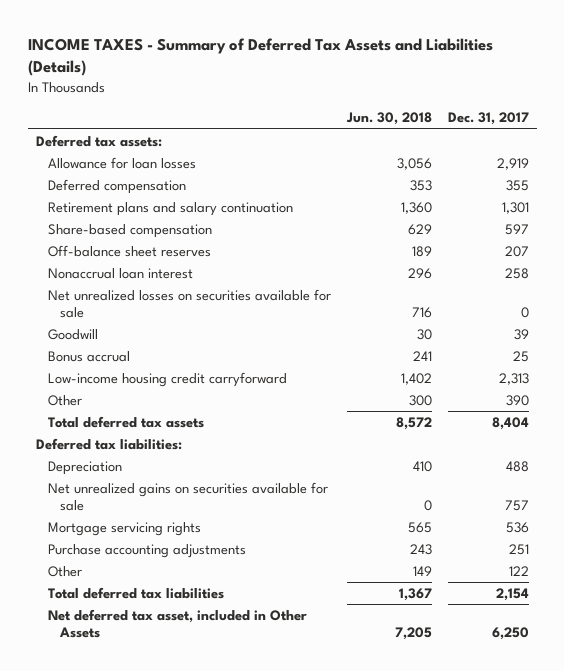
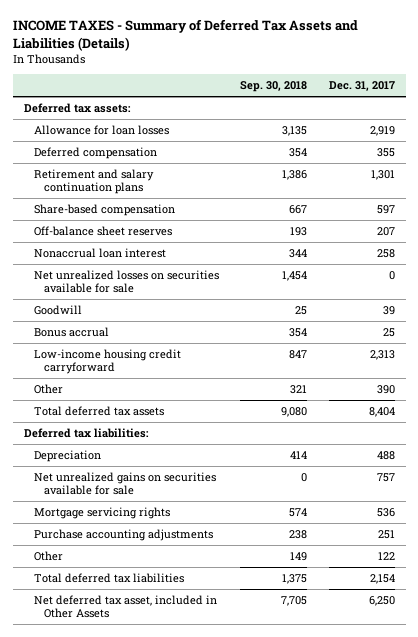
[345,112,432,126] Jun. 30, 2018 -> none
none -> [240,81,308,93] Sep. 30, 2018
[47,201,293,216] Retirement plans and salary continuation -> [33,169,154,195] Retirement and salary continuation plans

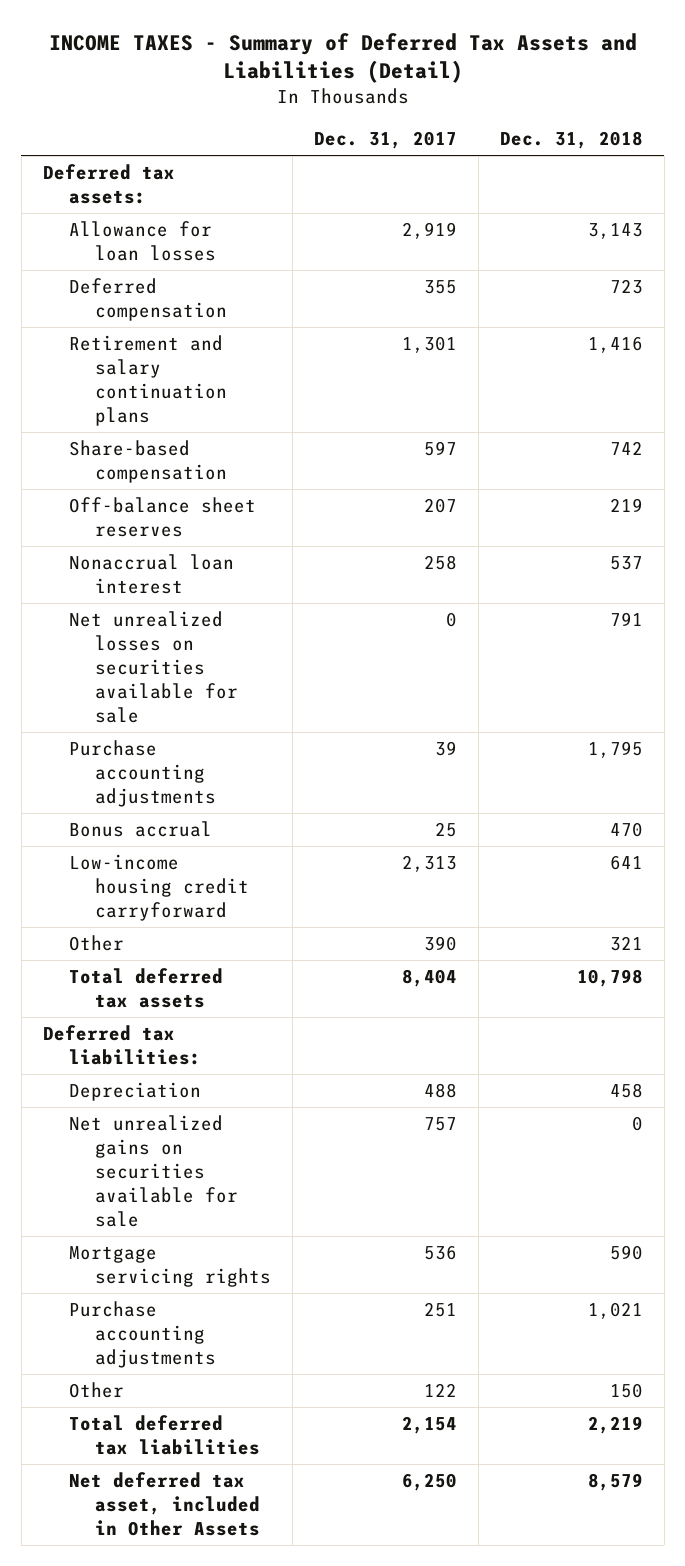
[12,19,358,51] INCOME TAXES - Summary of Deferred Tax Assets and Liabilities (Details) -> [48,32,637,84] INCOME TAXES - Summary of Deferred Tax Assets and Liabilities (Detail)
[240,81,308,93] Sep. 30, 2018 -> none
none -> [499,130,643,149] Dec. 31, 2018
[33,305,82,316] Goodwill -> [68,740,216,807] Purchase accounting adjustments

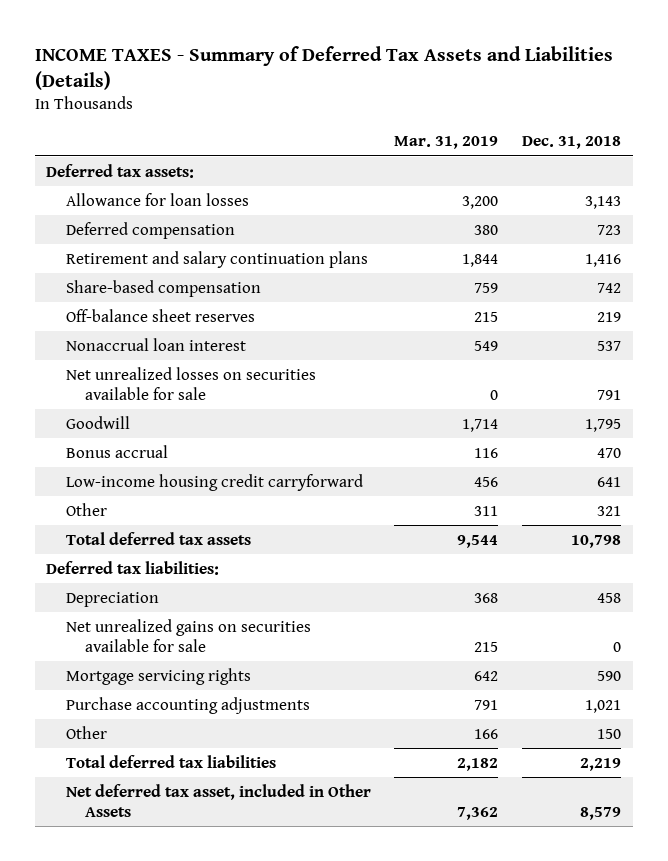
[48,32,637,84] INCOME TAXES - Summary of Deferred Tax Assets and Liabilities (Detail) -> [34,45,613,90] INCOME TAXES - Summary of Deferred Tax Assets and Liabilities (Details)
[313,130,457,149] Dec. 31, 2017 -> none
none -> [394,136,499,150] Mar. 31, 2019
[68,740,216,807] Purchase accounting adjustments -> [65,415,130,429] Goodwill

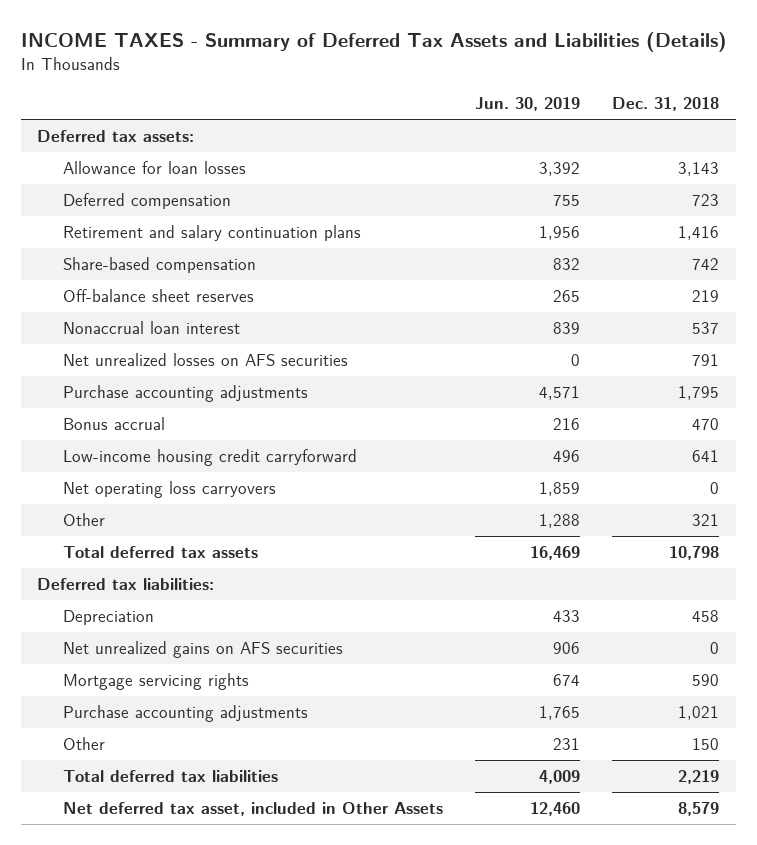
[394,136,499,150] Mar. 31, 2019 -> none
none -> [474,96,580,111] Jun. 30, 2019
[65,366,316,400] Net unrealized losses on securities available for sale -> [62,353,348,367] Net unrealized losses on AFS securities
[65,415,130,429] Goodwill -> [62,385,308,403] Purchase accounting adjustments
none -> [62,481,276,499] Net operating loss carryovers
[65,618,311,652] Net unrealized gains on securities available for sale -> [62,641,343,659] Net unrealized gains on AFS securities

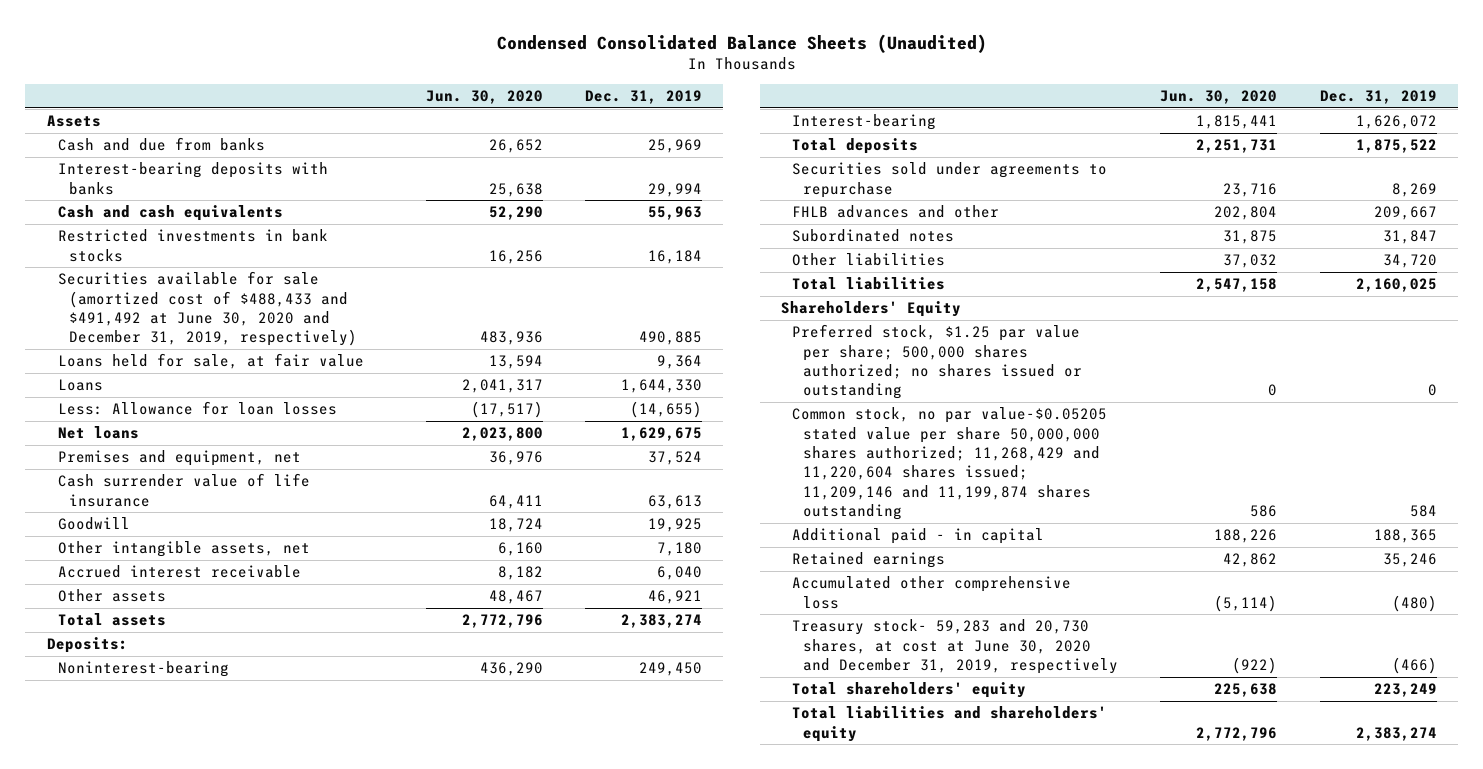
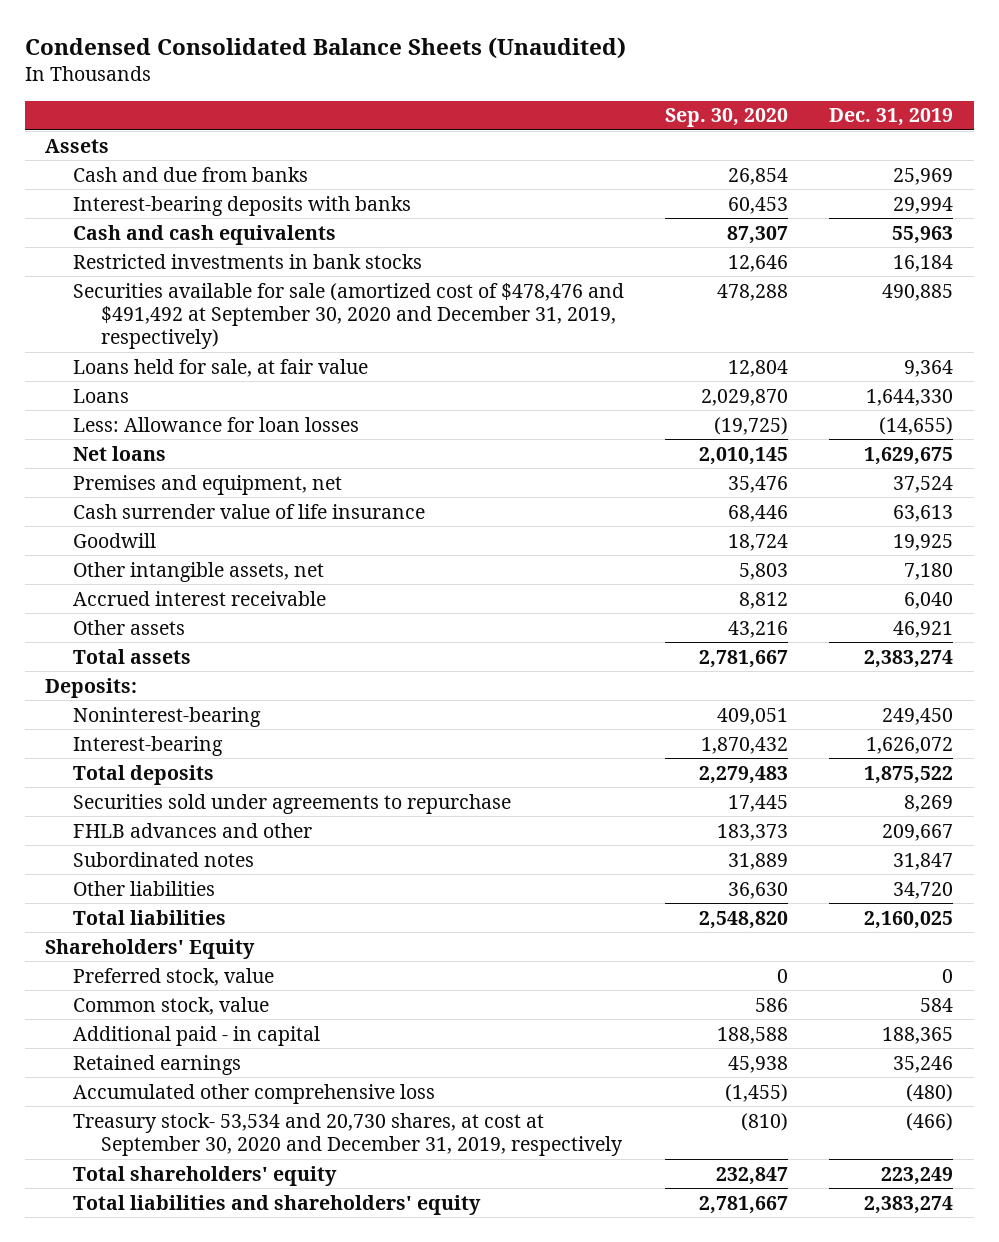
[425,90,543,105] Jun. 30, 2020 -> none
none -> [665,108,789,128] Sep. 30, 2020
[57,271,357,347] Securities available for sale (amortized cost of $488,433 and $491,492 at June 30, 2020 and December 31, 2019, respectively) -> [73,282,625,350] Securities available for sale (amortized cost of $478,476 and $491,492 at September 30, 2020 and December 31, 2019, respectively)
[792,324,1083,400] Preferred stock, $1.25 par value per share; 500,000 shares authorized; no shares issued or outstanding -> [73,967,275,986] Preferred stock, value
[792,407,1108,521] Common stock, no par value-$0.05205 stated value per share 50,000,000 shares authorized; 11,268,429 and 11,220,604 shares issued; 11,209,146 and 11,199,874 shares outstanding -> [73,996,270,1015] Common stock, value
[792,619,1119,674] Treasury stock- 59,283 and 20,730 shares, at cost at June 30, 2020 and December 31, 2019, respectively -> [73,1112,623,1156] Treasury stock- 53,534 and 20,730 shares, at cost at September 30, 2020 and December 31, 2019, respectively

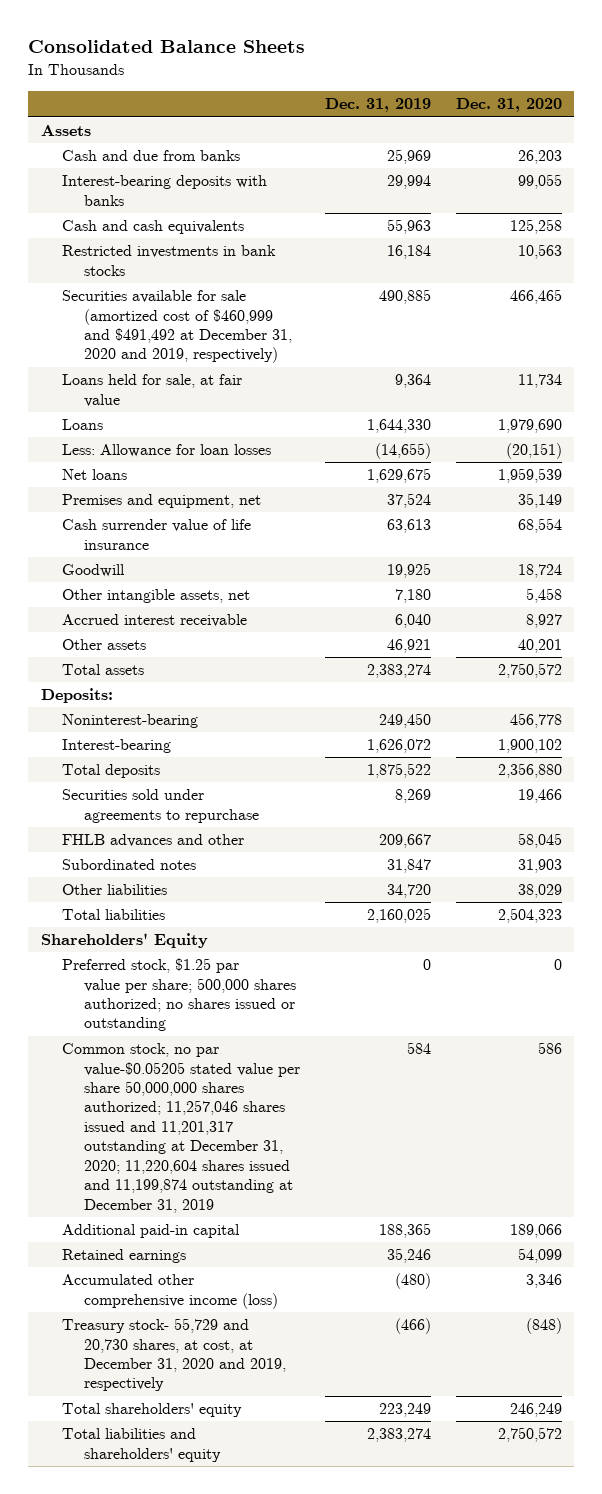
[24,37,626,60] Condensed Consolidated Balance Sheets (Unaudited) -> [28,40,306,54] Consolidated Balance Sheets
[665,108,789,128] Sep. 30, 2020 -> none
none -> [455,98,562,113] Dec. 31, 2020
[73,282,625,350] Securities available for sale (amortized cost of $478,476 and $491,492 at September 30, 2020 and December 31, 2019, respectively) -> [62,290,292,364] Securities available for sale (amortized cost of $460,999 and $491,492 at December 31, 2020 and 2019, respectively)
[73,967,275,986] Preferred stock, value -> [62,958,296,1032] Preferred stock, $1.25 par value per share; 500,000 shares authorized; no shares issued or outstanding
[73,996,270,1015] Common stock, value -> [62,1043,300,1213] Common stock, no par value-$0.05205 stated value per share 50,000,000 shares authorized; 11,257,046 shares issued and 11,201,317 outstanding at December 31, 2020; 11,220,604 shares issued and 11,199,874 outstanding at December 31, 2019
[73,1025,321,1046] Additional paid - in capital -> [62,1224,241,1239] Additional paid-in capital
[73,1083,436,1104] Accumulated other comprehensive loss -> [62,1274,278,1309] Accumulated other comprehensive income (loss)
[73,1112,623,1156] Treasury stock- 53,534 and 20,730 shares, at cost at September 30, 2020 and December 31, 2019, respectively -> [62,1318,286,1392] Treasury stock- 55,729 and 20,730 shares, at cost, at December 31, 2020 and 2019, respectively

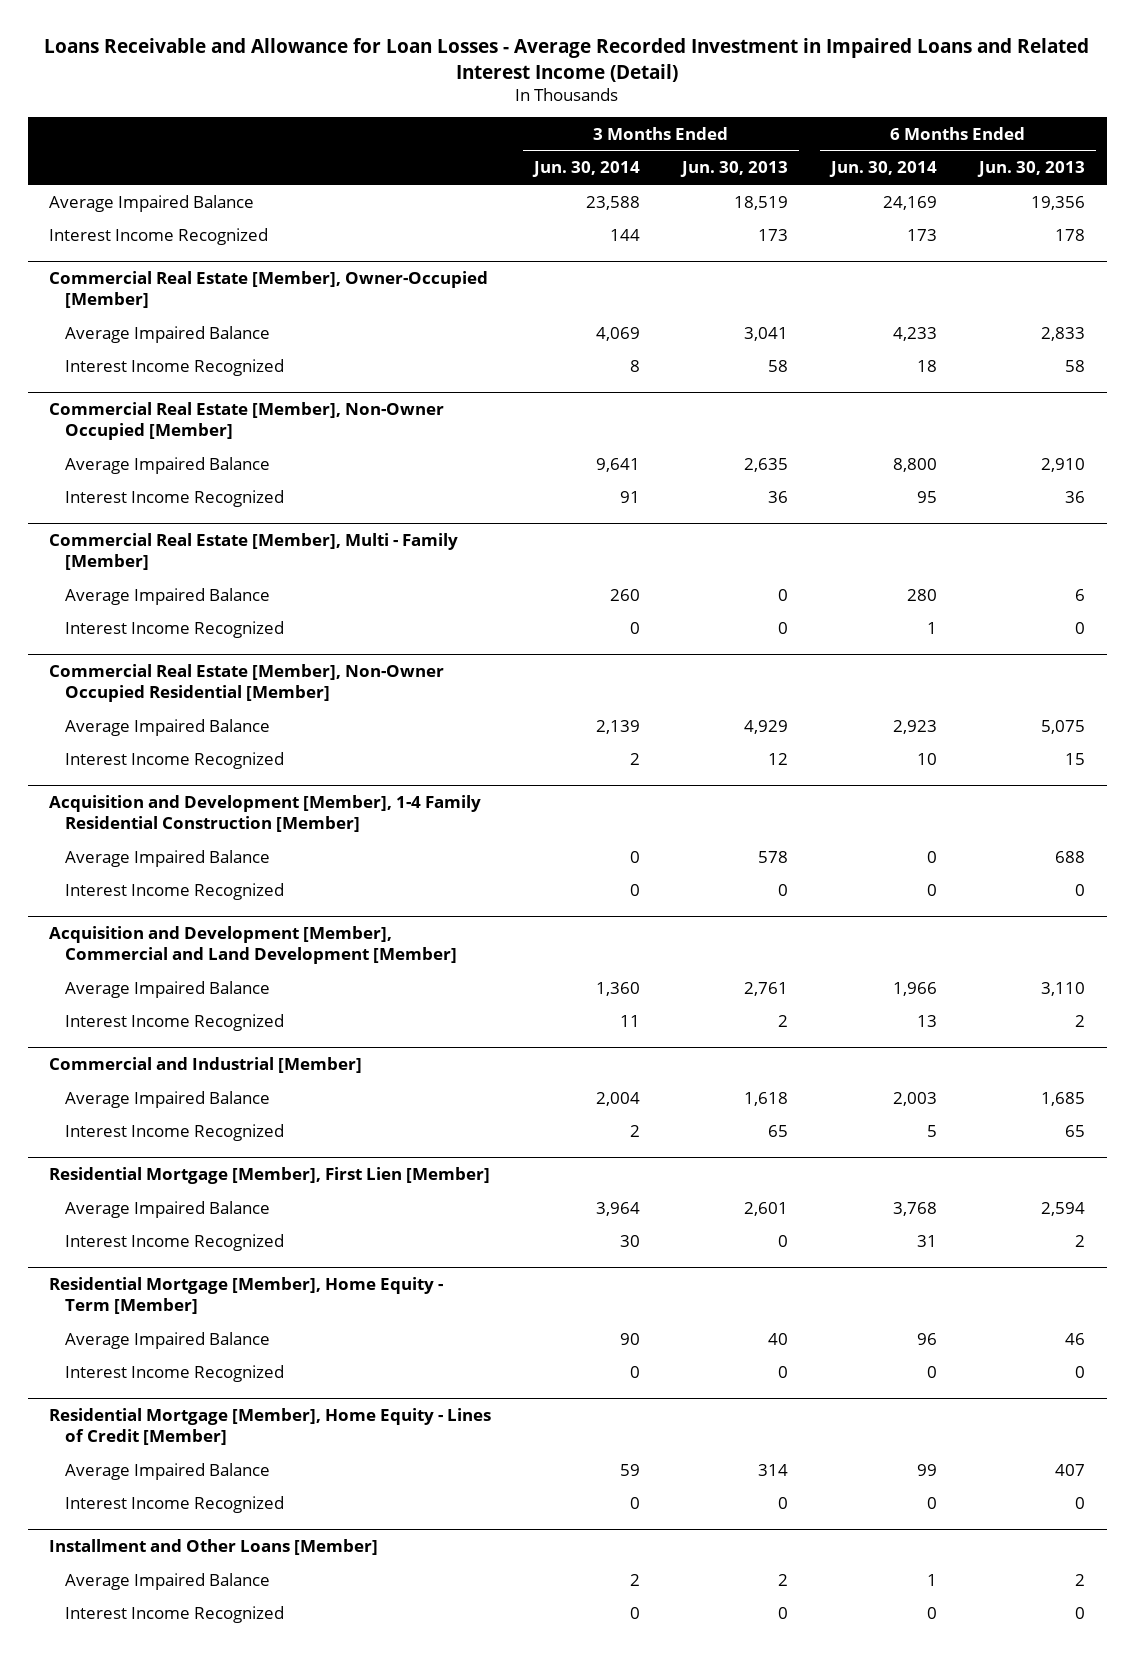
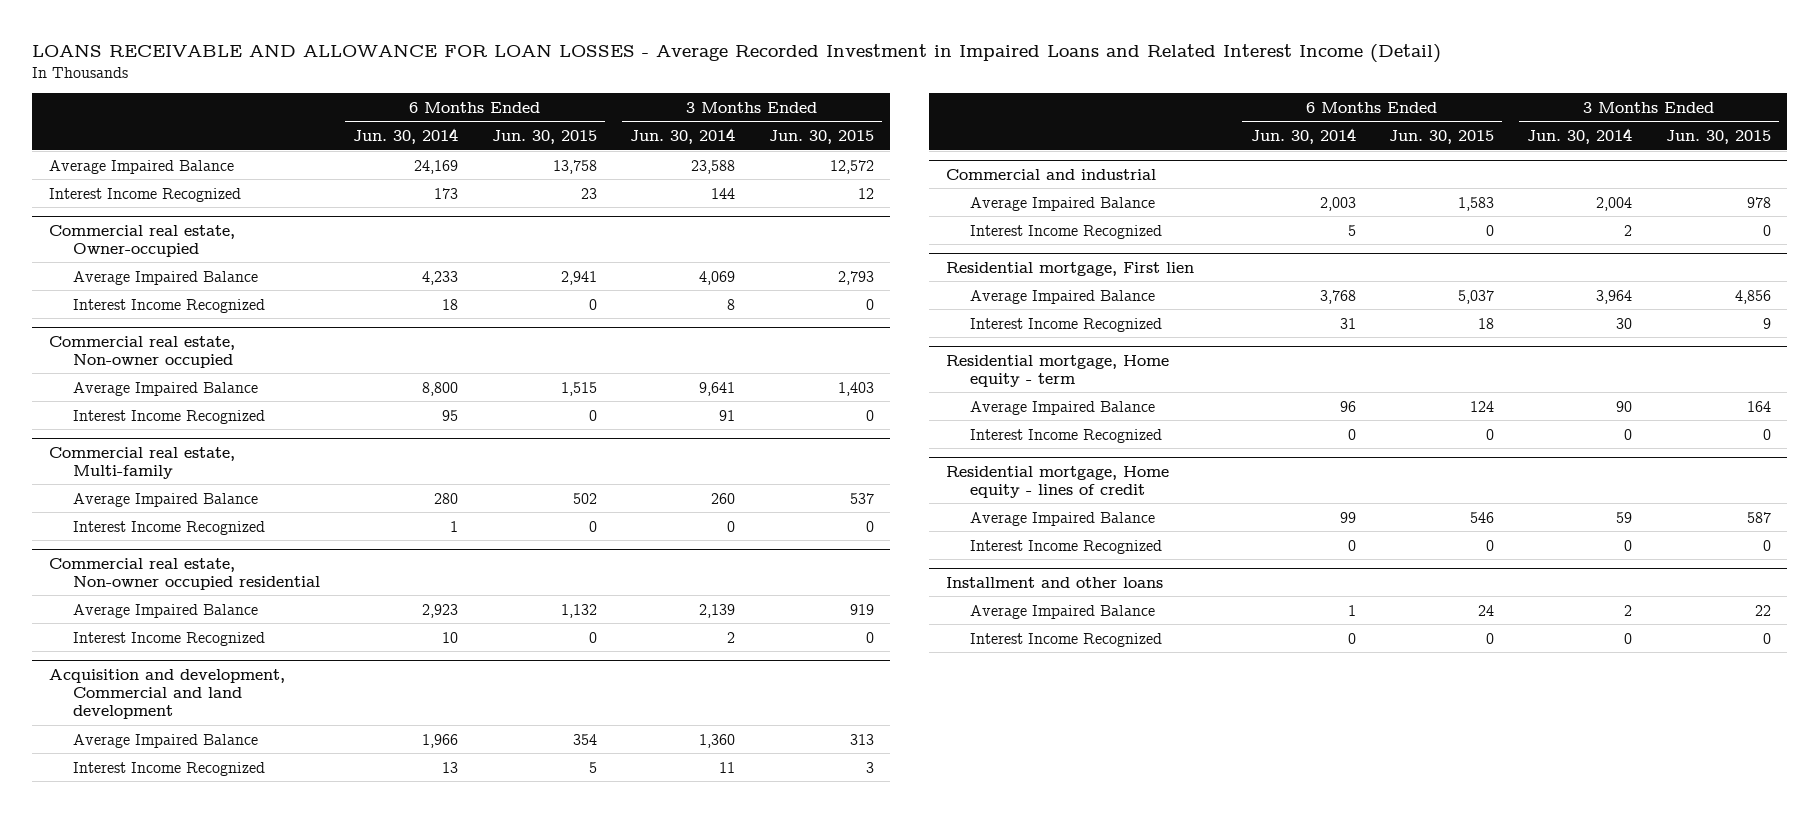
[44,38,1090,82] Loans Receivable and Allowance for Loan Losses - Average Recorded Investment in Impaired Loans and Related Interest Income (Detail) -> [32,43,1442,63] LOANS RECEIVABLE AND ALLOWANCE FOR LOAN LOSSES - Average Recorded Investment in Impaired Loans and Related Interest Income (Detail)
[680,161,789,178] Jun. 30, 2013 -> none
[977,161,1086,178] Jun. 30, 2013 -> none
none -> [491,130,597,145] Jun. 30, 2015
none -> [768,130,874,145] Jun. 30, 2015
[49,270,489,308] Commercial Real Estate [Member], Owner-Occupied [Member] -> [48,224,235,257] Commercial real estate, Owner-occupied
[49,401,445,440] Commercial Real Estate [Member], Non-Owner Occupied [Member] -> [48,335,235,368] Commercial real estate, Non-owner occupied
[49,532,459,570] Commercial Real Estate [Member], Multi - Family [Member] -> [48,446,235,479] Commercial real estate, Multi-family
[49,663,445,702] Commercial Real Estate [Member], Non-Owner Occupied Residential [Member] -> [48,557,321,590] Commercial real estate, Non-owner occupied residential
[49,794,482,832] Acquisition and Development [Member], 1-4 Family Residential Construction [Member] -> none
[64,849,270,867] Average Impaired Balance -> none
[64,882,284,900] Interest Income Recognized -> none
[49,925,457,964] Acquisition and Development [Member], Commercial and Land Development [Member] -> [48,668,285,719] Acquisition and development, Commercial and land development
[49,1056,363,1073] Commercial and Industrial [Member] -> [946,168,1157,180] Commercial and industrial
[49,1166,491,1184] Residential Mortgage [Member], First Lien [Member] -> [946,261,1195,276] Residential mortgage, First lien
[49,1276,444,1314] Residential Mortgage [Member], Home Equity - Term [Member] -> [946,354,1170,387] Residential mortgage, Home equity - term
[49,1407,492,1445] Residential Mortgage [Member], Home Equity - Lines of Credit [Member] -> [946,465,1170,498] Residential mortgage, Home equity - lines of credit
[49,1538,379,1555] Installment and Other Loans [Member] -> [946,576,1164,588] Installment and other loans

